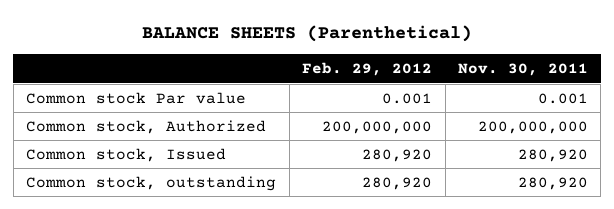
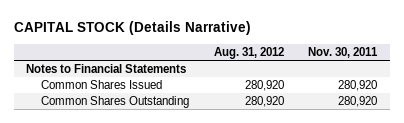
[142,25,473,43] BALANCE SHEETS (Parenthetical) -> [13,20,251,35] CAPITAL STOCK (Details Narrative)
[302,62,433,77] Feb. 29, 2012 -> none
none -> [213,46,284,59] Aug. 31, 2012
[26,91,247,104] Common stock Par value -> none
[26,119,267,134] Common stock, Authorized -> none
none -> [26,64,187,74] Notes to Financial Statements
[26,147,227,162] Common stock, Issued -> [41,80,163,90] Common Shares Issued
[26,175,277,191] Common stock, outstanding -> [41,96,190,109] Common Shares Outstanding

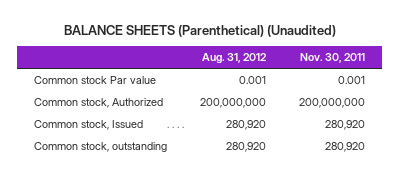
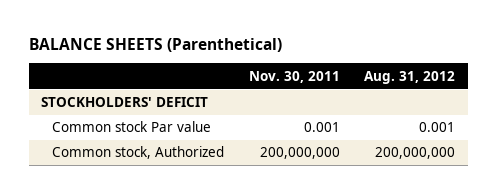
[63,24,336,37] BALANCE SHEETS (Parenthetical) (Unaudited) -> [29,37,283,52] BALANCE SHEETS (Parenthetical)
none -> [41,97,209,108] STOCKHOLDERS' DEFICIT
[34,120,144,131] Common stock, Issued -> none
[34,142,168,153] Common stock, outstanding -> none

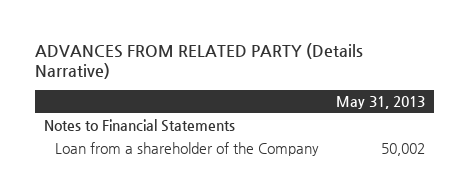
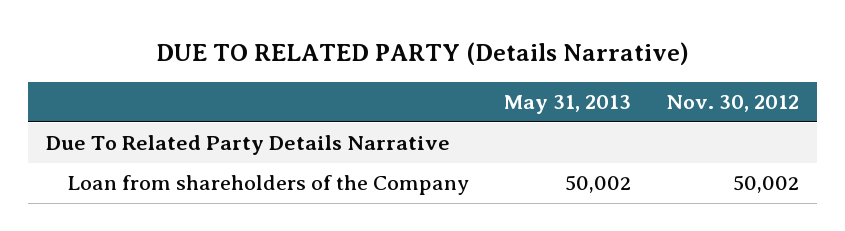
[34,42,363,80] ADVANCES FROM RELATED PARTY (Details Narrative) -> [156,42,690,66] DUE TO RELATED PARTY (Details Narrative)
none -> [666,95,800,113] Nov. 30, 2012
[43,119,235,133] Notes to Financial Statements -> none
none -> [45,135,450,156] Due To Related Party Details Narrative
[54,142,319,157] Loan from a shareholder of the Company -> [67,175,470,196] Loan from shareholders of the Company

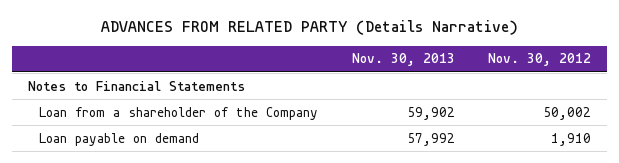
[156,42,690,66] DUE TO RELATED PARTY (Details Narrative) -> [100,20,518,36] ADVANCES FROM RELATED PARTY (Details Narrative)
[504,95,632,115] May 31, 2013 -> none
none -> [351,53,455,67] Nov. 30, 2013
[45,135,450,156] Due To Related Party Details Narrative -> none
none -> [28,80,246,91] Notes to Financial Statements
[67,175,470,196] Loan from shareholders of the Company -> [39,106,319,120] Loan from a shareholder of the Company
none -> [39,132,200,146] Loan payable on demand

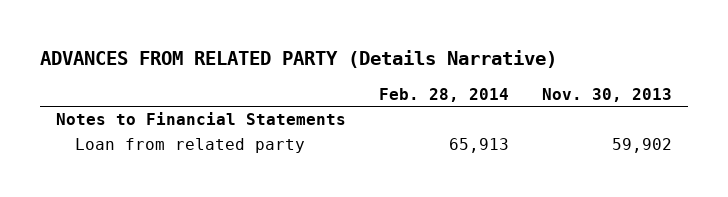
[487,53,591,67] Nov. 30, 2012 -> none
none -> [379,87,510,102] Feb. 28, 2014
[39,132,200,146] Loan payable on demand -> none
[39,106,319,120] Loan from a shareholder of the Company -> [75,138,306,154] Loan from related party

